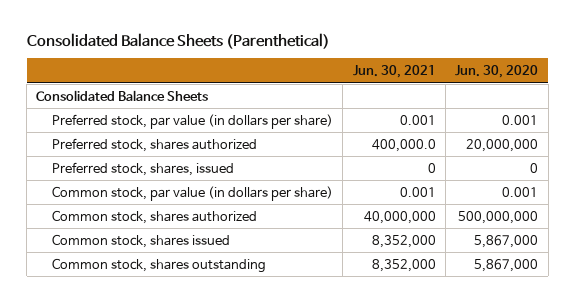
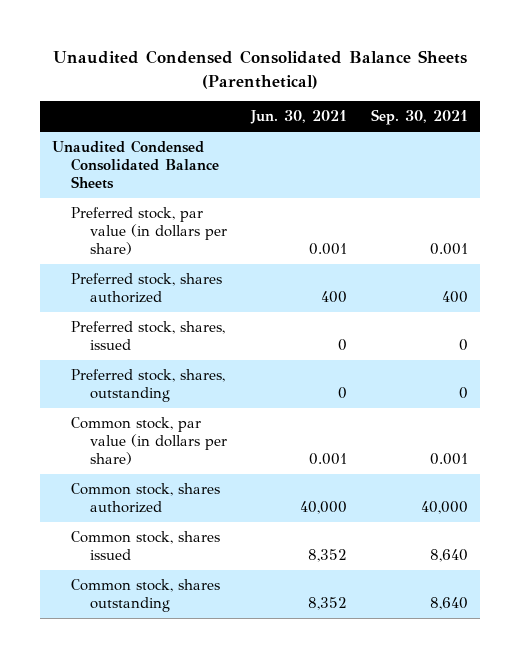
[26,32,330,49] Consolidated Balance Sheets (Parenthetical) -> [53,50,468,89] Unaudited Condensed Consolidated Balance Sheets (Parenthetical)
[455,64,539,78] Jun. 30, 2020 -> none
none -> [371,109,469,126] Sep. 30, 2021
[36,89,209,101] Consolidated Balance Sheets -> [52,140,220,190] Unaudited Condensed Consolidated Balance Sheets
[371,138,436,152] 400,000.0 -> [320,291,347,304] 400
none -> [71,369,226,403] Preferred stock, shares, outstanding
[363,210,436,224] 40,000,000 -> [299,501,347,515] 40,000
[371,234,436,248] 8,352,000 -> [307,549,347,563] 8,352
[371,258,436,272] 8,352,000 -> [307,597,347,611] 8,352

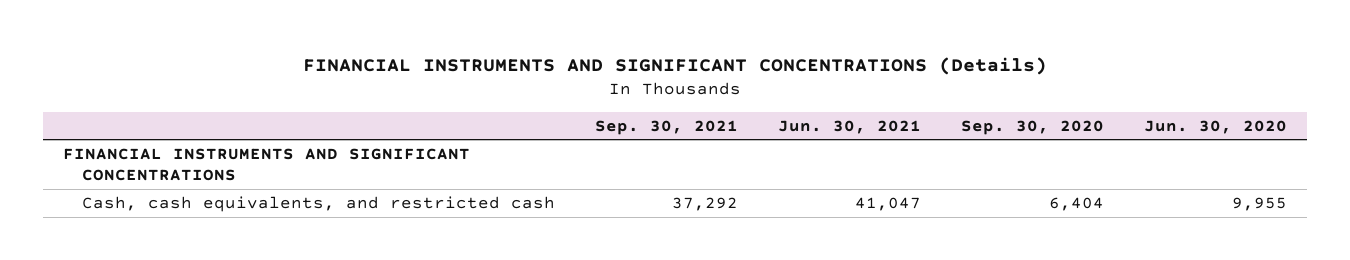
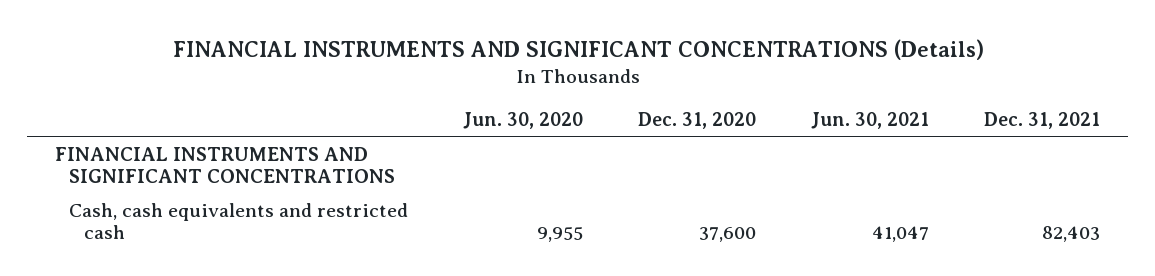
[594,119,738,135] Sep. 30, 2021 -> none
[960,119,1104,135] Sep. 30, 2020 -> none
none -> [638,112,757,130] Dec. 31, 2020
none -> [984,112,1101,130] Dec. 31, 2021
[82,195,556,212] Cash, cash equivalents, and restricted cash -> [69,202,409,240] Cash, cash equivalents and restricted cash

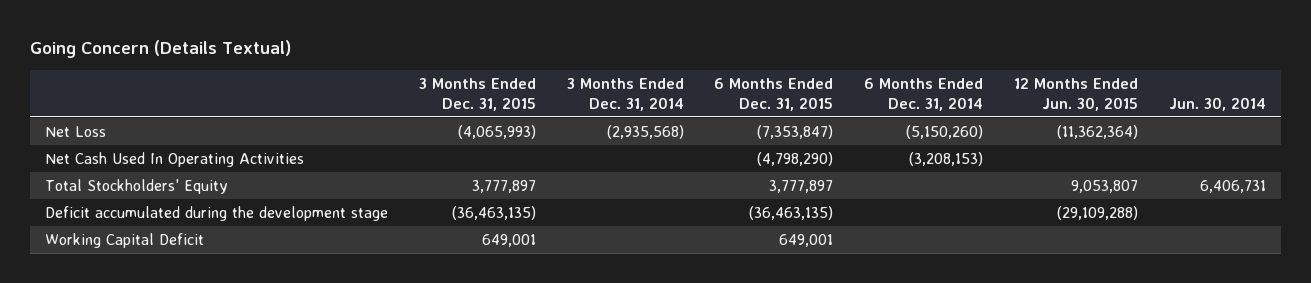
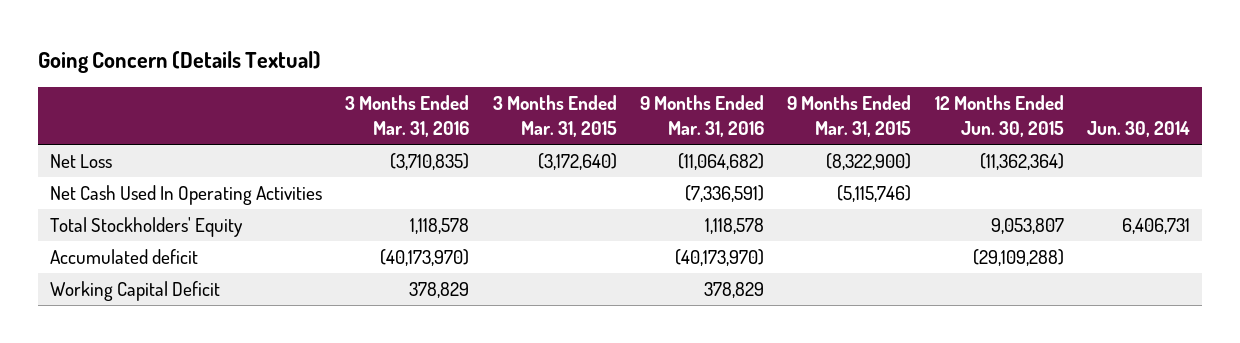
[418,77,536,111] 3 Months Ended Dec. 31, 2015 -> none
[566,77,684,111] 3 Months Ended Dec. 31, 2014 -> none
[714,77,834,111] 6 Months Ended Dec. 31, 2015 -> none
[864,77,984,111] 6 Months Ended Dec. 31, 2014 -> none
none -> [345,95,470,138] 3 Months Ended Mar. 31, 2016
none -> [492,95,617,138] 3 Months Ended Mar. 31, 2015
none -> [640,95,765,138] 9 Months Ended Mar. 31, 2016
none -> [787,95,912,138] 9 Months Ended Mar. 31, 2015
[45,205,389,221] Deficit accumulated during the development stage -> [50,249,199,265] Accumulated deficit

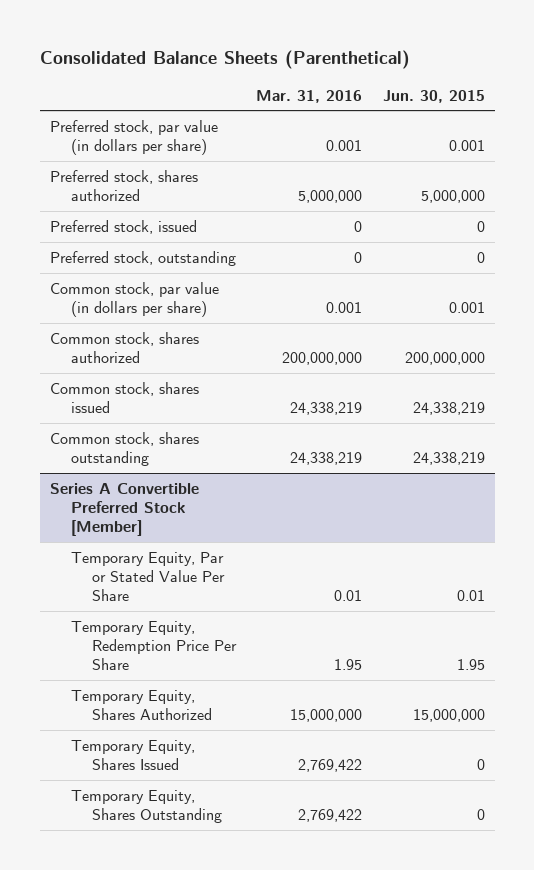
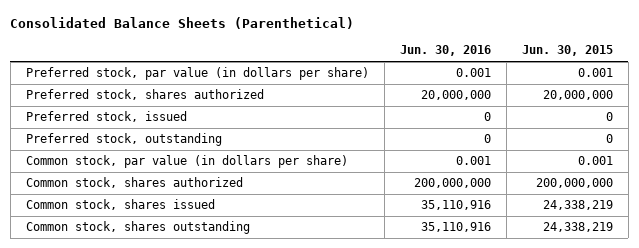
[256,89,363,103] Mar. 31, 2016 -> none
none -> [399,45,491,57] Jun. 30, 2016
[420,189,485,203] 5,000,000 -> [542,90,613,101] 20,000,000
[49,482,199,536] Series A Convertible Preferred Stock [Member] -> none
[71,551,226,601] Temporary Equity, Par or Stated Value Per Share -> none
[71,620,238,670] Temporary Equity, Redemption Price Per Share -> none
[71,689,213,720] Temporary Equity, Shares Authorized -> none
[71,739,196,770] Temporary Equity, Shares Issued -> none
[71,789,223,823] Temporary Equity, Shares Outstanding -> none

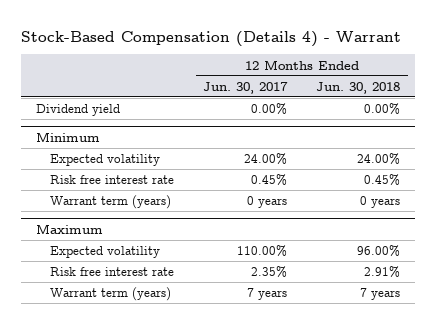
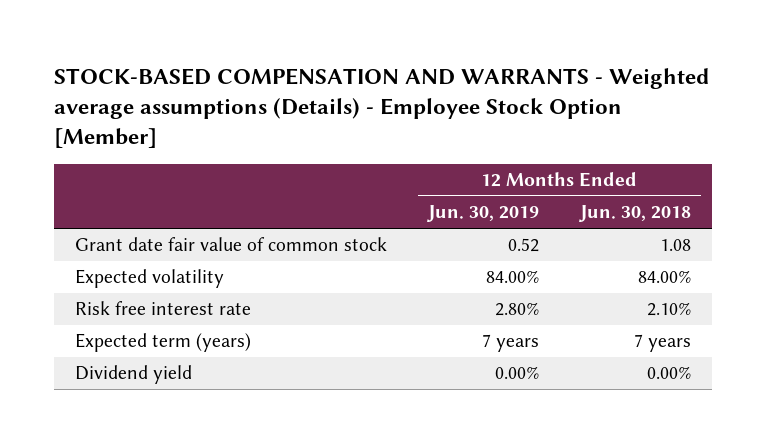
[21,30,402,47] Stock-Based Compensation (Details 4) - Warrant -> [54,68,710,149] STOCK-BASED COMPENSATION AND WARRANTS - Weighted average assumptions (Details) - Employee Stock Option [Member]
[203,81,289,94] Jun. 30, 2017 -> none
none -> [426,205,539,223] Jun. 30, 2019
none -> [74,237,387,252] Grant date fair value of common stock
none -> [74,269,224,289] Expected volatility
none -> [74,301,251,316] Risk free interest rate
none -> [74,333,251,353] Expected term (years)
[35,131,100,142] Minimum -> none
[49,154,160,167] Expected volatility -> none
[49,175,174,185] Risk free interest rate -> none
[49,195,171,210] Warrant term (years) -> none
[35,223,103,234] Maximum -> none
[49,246,160,259] Expected volatility -> none
[49,267,174,277] Risk free interest rate -> none
[49,287,171,302] Warrant term (years) -> none

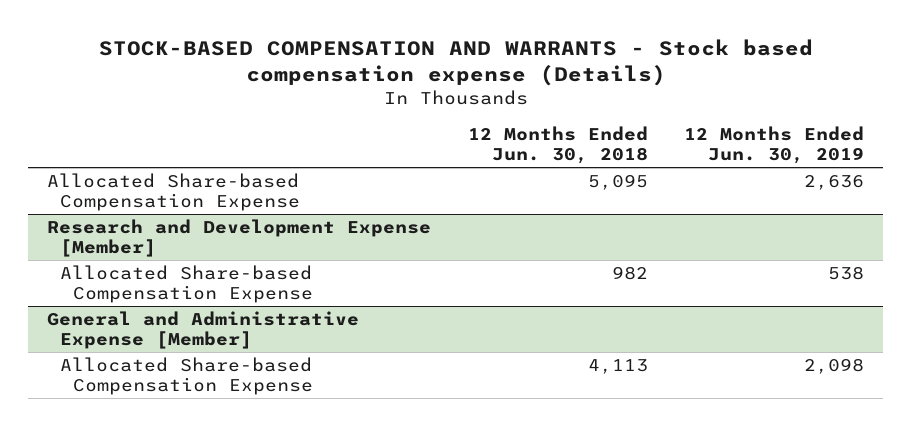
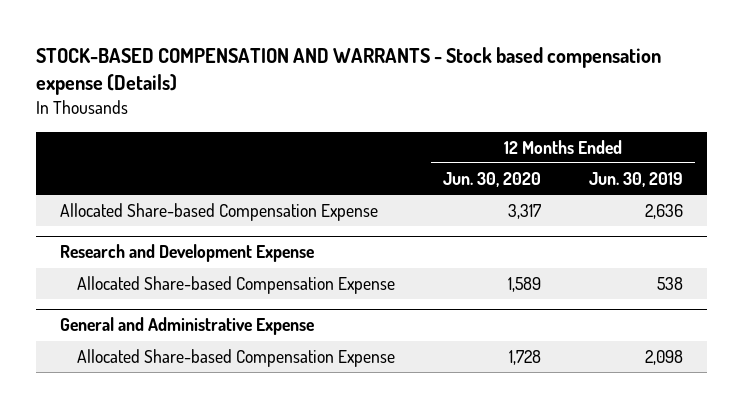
[467,125,648,164] 12 Months Ended Jun. 30, 2018 -> none
none -> [443,171,542,187] Jun. 30, 2020
[46,219,431,258] Research and Development Expense [Member] -> [59,244,314,263] Research and Development Expense
[46,311,359,350] General and Administrative Expense [Member] -> [59,317,314,336] General and Administrative Expense

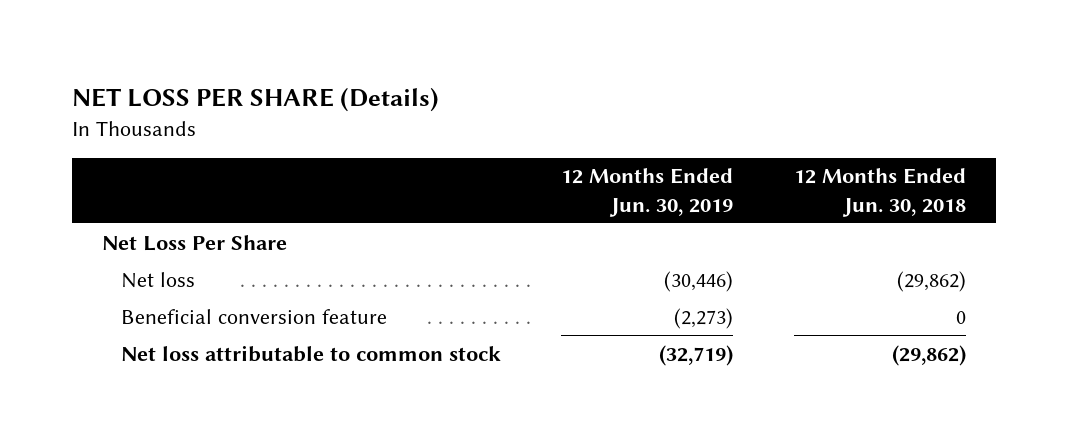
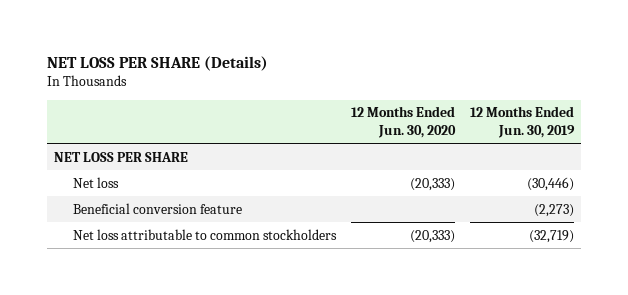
[793,168,966,217] 12 Months Ended Jun. 30, 2018 -> none
none -> [351,106,457,138] 12 Months Ended Jun. 30, 2020
[101,234,287,251] Net Loss Per Share -> [54,151,189,162] NET LOSS PER SHARE
[121,344,502,362] Net loss attributable to common stock -> [73,228,338,240] Net loss attributable to common stockholders

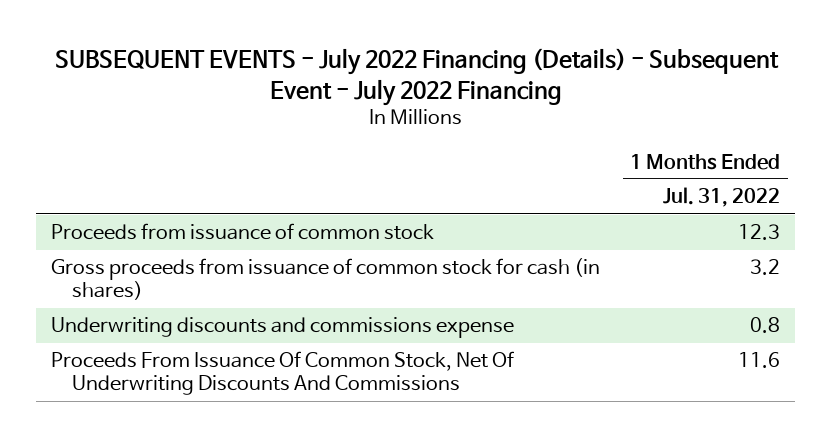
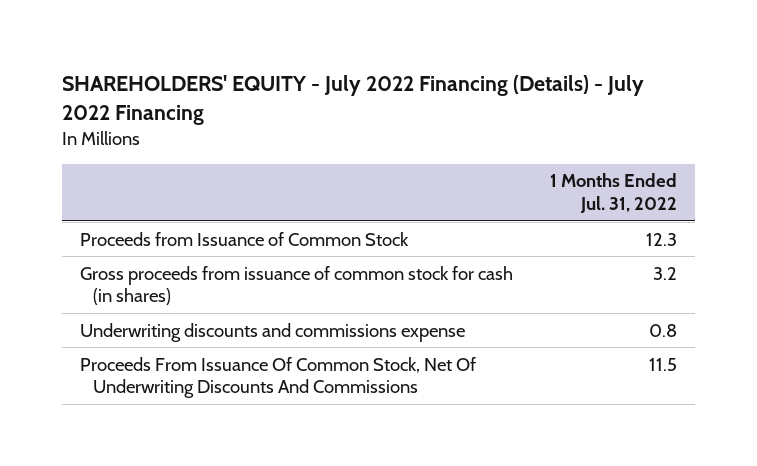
[54,48,779,106] SUBSEQUENT EVENTS - July 2022 Financing (Details) - Subsequent Event - July 2022 Financing -> [61,74,644,125] SHAREHOLDERS' EQUITY - July 2022 Financing (Details) - July 2022 Financing
[51,223,435,241] Proceeds from issuance of common stock -> [80,231,410,246] Proceeds from Issuance of Common Stock
[738,352,781,369] 11.6 -> [648,357,677,371] 11.5

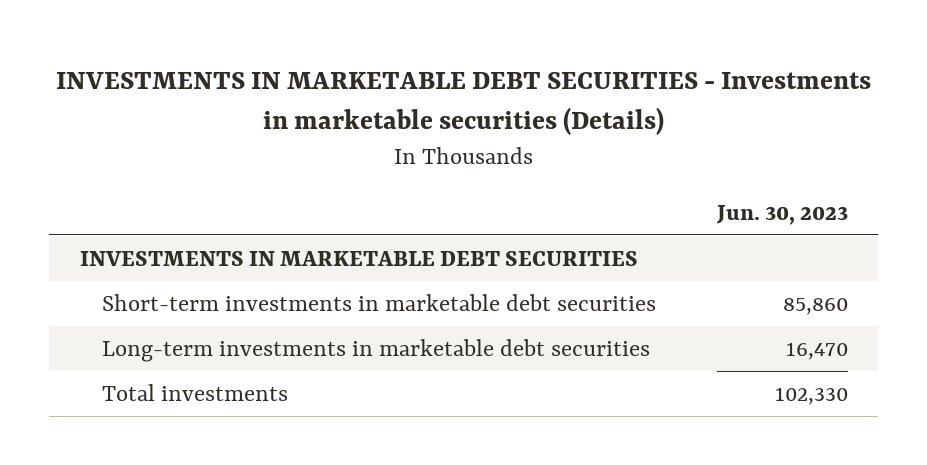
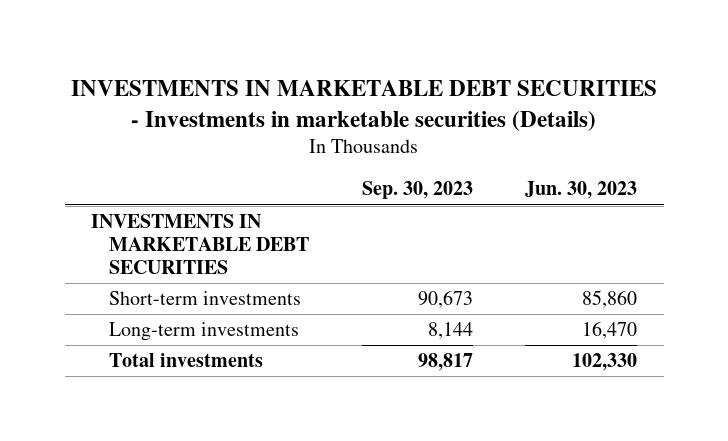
none -> [361,181,473,200] Sep. 30, 2023
[101,293,656,311] Short-term investments in marketable debt securities -> [109,291,302,306] Short-term investments
[101,338,650,362] Long-term investments in marketable debt securities -> [109,322,300,342] Long-term investments

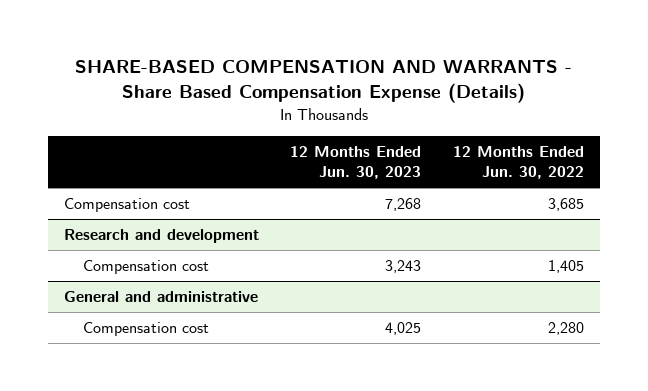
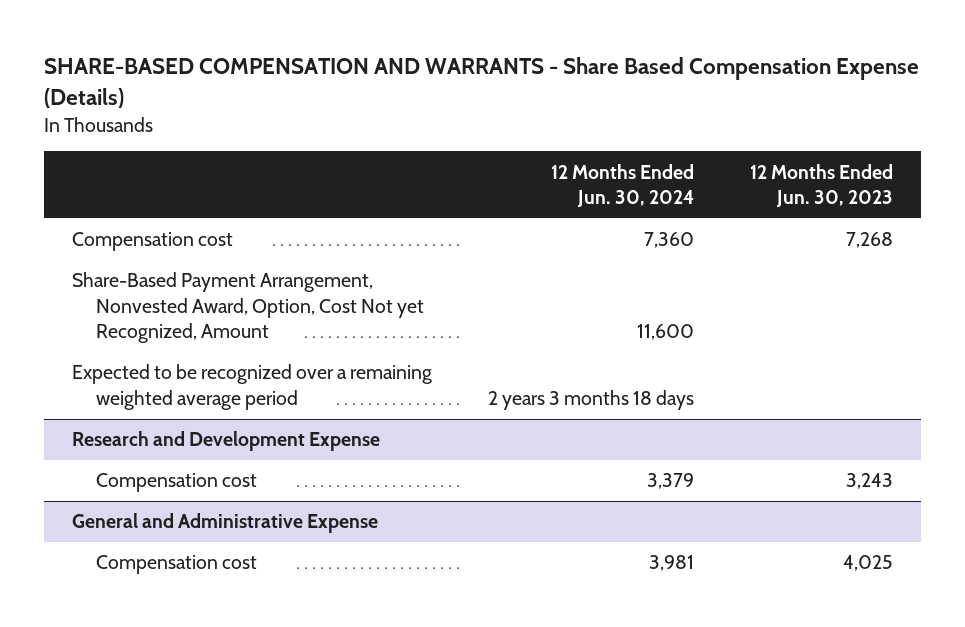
[452,146,584,180] 12 Months Ended Jun. 30, 2022 -> none
none -> [550,163,694,208] 12 Months Ended Jun. 30, 2024
none -> [71,272,425,344] Share-Based Payment Arrangement, Nonvested Award, Option, Cost Not yet Recognized, Amount
none -> [71,364,432,410] Expected to be recognized over a remaining weighted average period
[63,229,259,244] Research and development -> [71,431,380,452] Research and Development Expense
[63,291,258,303] General and administrative -> [71,513,378,534] General and Administrative Expense

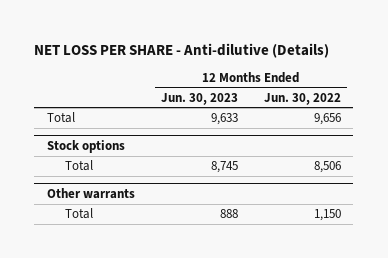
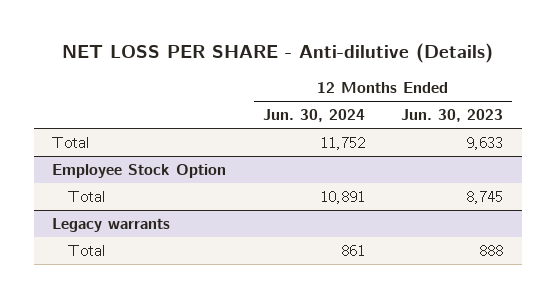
[263,92,341,105] Jun. 30, 2022 -> none
none -> [262,109,365,123] Jun. 30, 2024
[47,139,126,153] Stock options -> [52,163,227,178] Employee Stock Option
[47,187,136,199] Other warrants -> none
none -> [52,217,171,232] Legacy warrants

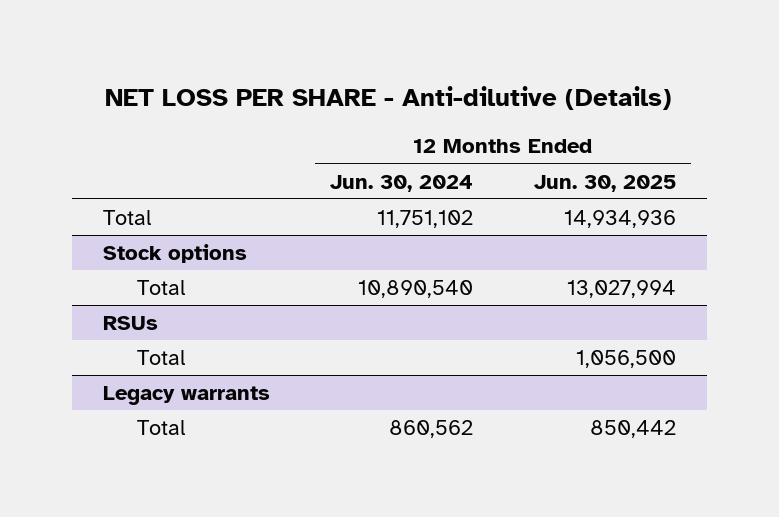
[401,109,504,123] Jun. 30, 2023 -> none
none -> [534,174,677,192] Jun. 30, 2025
[319,136,365,150] 11,752 -> [377,210,474,229] 11,751,102
[52,163,227,178] Employee Stock Option -> [102,244,247,264] Stock options
[319,190,365,204] 10,891 -> [358,280,474,299] 10,890,540
none -> [102,316,158,331] RSUs
none -> [136,350,185,366] Total
[340,244,365,256] 861 -> [389,420,474,439] 860,562

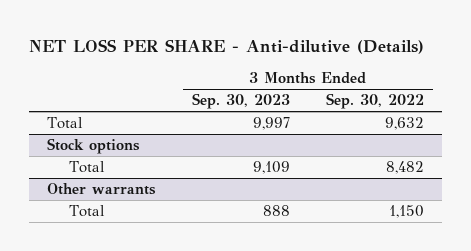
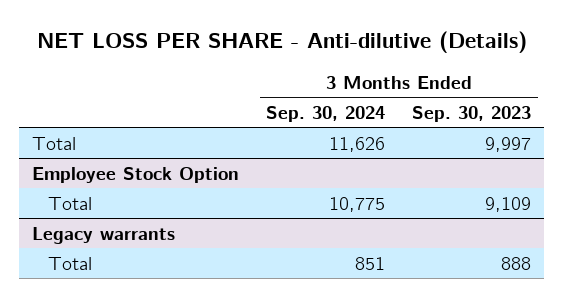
[325,93,424,110] Sep. 30, 2022 -> none
none -> [266,105,386,122] Sep. 30, 2024
[47,138,141,155] Stock options -> [32,166,240,183] Employee Stock Option
[47,183,157,196] Other warrants -> none
none -> [32,226,176,244] Legacy warrants

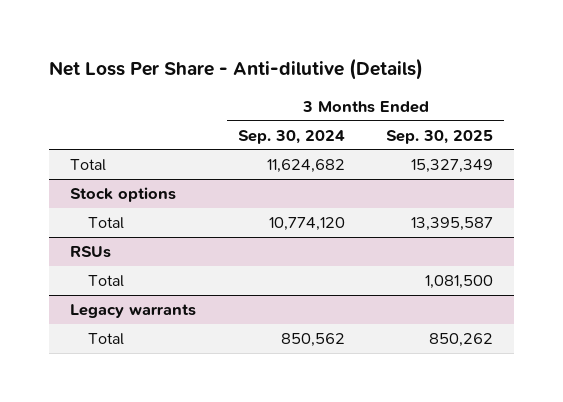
[36,31,527,54] NET LOSS PER SHARE - Anti-dilutive (Details) -> [49,58,424,81] Net Loss Per Share - Anti-dilutive (Details)
[411,105,531,122] Sep. 30, 2023 -> none
none -> [386,129,494,144] Sep. 30, 2025
[329,136,386,152] 11,626 -> [266,158,345,173] 11,624,682
[32,166,240,183] Employee Stock Option -> [70,186,177,202] Stock options
[329,196,386,212] 10,775 -> [268,216,345,231] 10,774,120
none -> [70,245,112,258] RSUs
none -> [88,274,125,287] Total
[355,256,386,270] 851 -> [280,332,345,347] 850,562

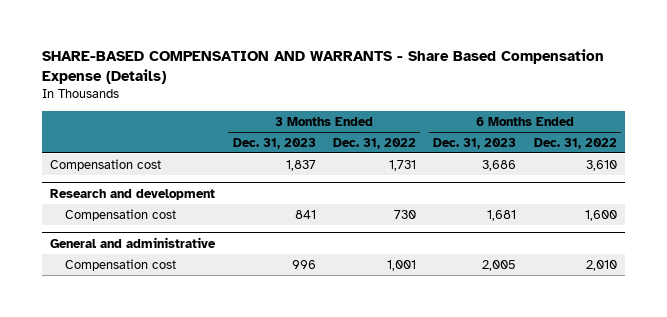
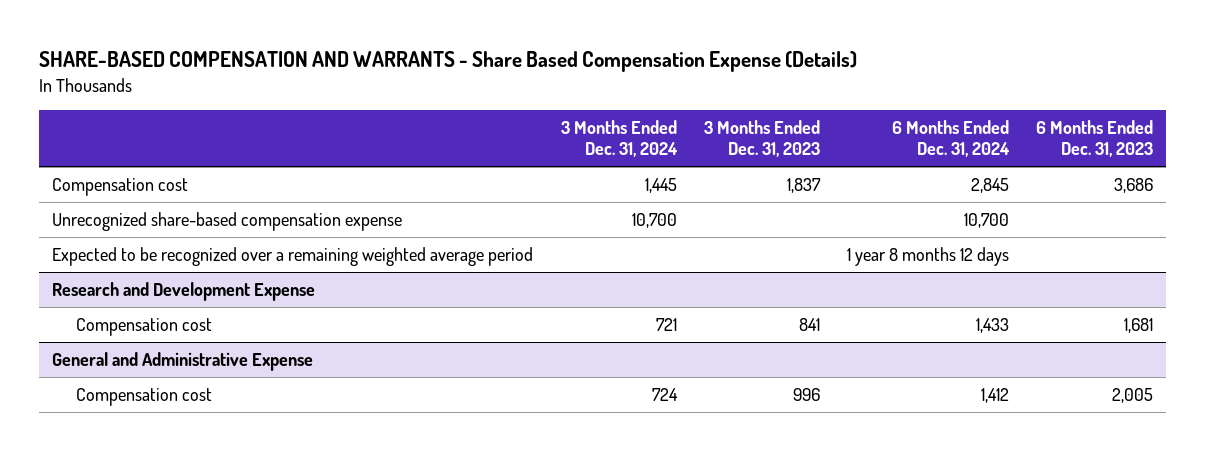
[332,137,416,149] Dec. 31, 2022 -> none
[533,137,617,149] Dec. 31, 2022 -> none
none -> [560,120,678,158] 3 Months Ended Dec. 31, 2024
none -> [891,120,1010,158] 6 Months Ended Dec. 31, 2024
none -> [52,212,403,232] Unrecognized share-based compensation expense
none -> [52,247,534,267] Expected to be recognized over a remaining weighted average period
[50,188,216,200] Research and development -> [52,282,316,302] Research and Development Expense
[50,236,217,248] General and administrative -> [52,352,314,372] General and Administrative Expense

